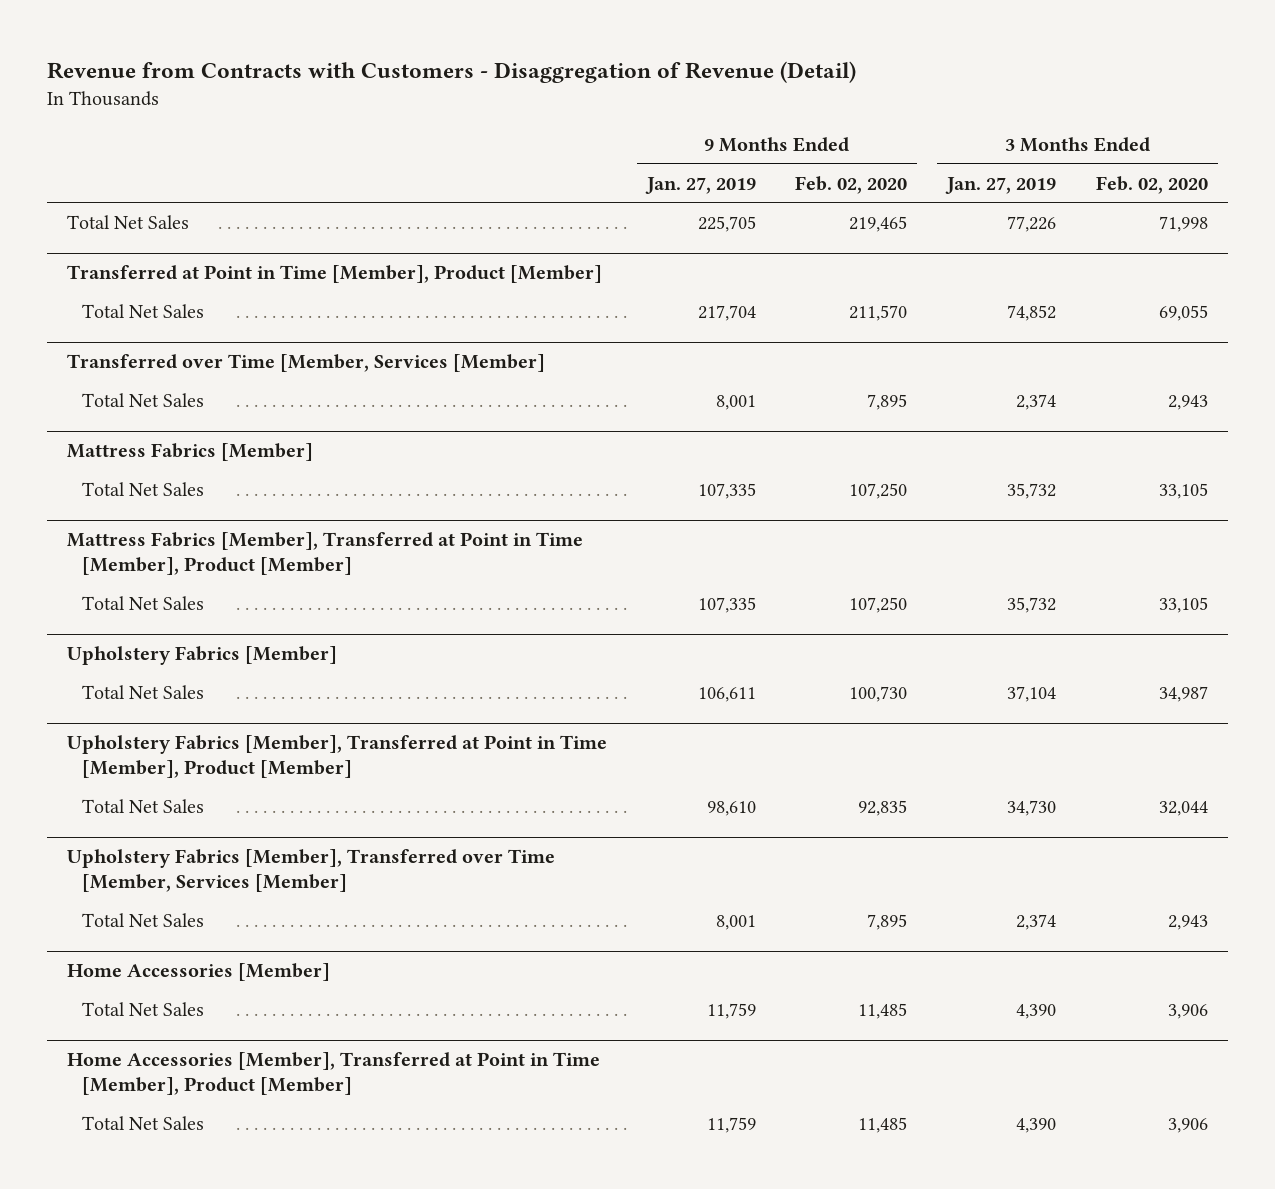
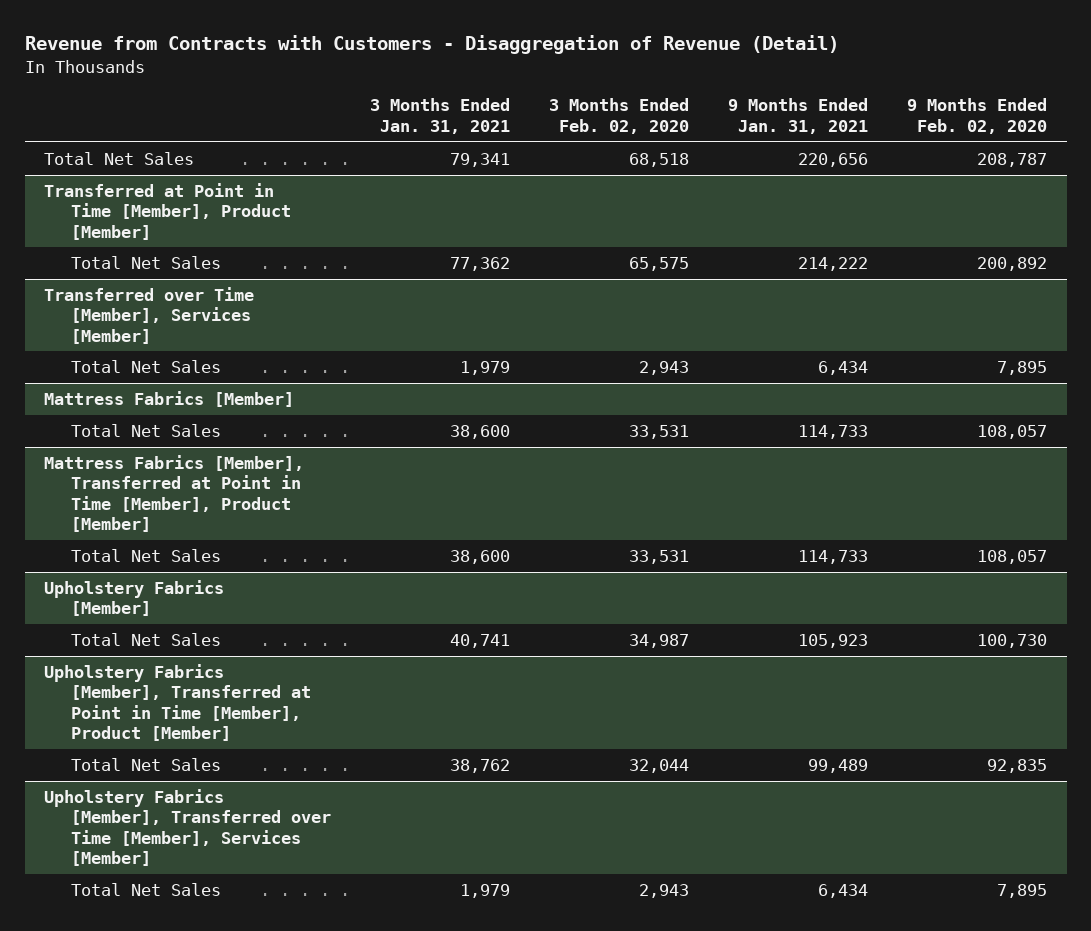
[644,176,756,194] Jan. 27, 2019 -> none
[945,176,1057,194] Jan. 27, 2019 -> none
none -> [369,98,510,134] 3 Months Ended Jan. 31, 2021
none -> [727,98,868,134] 9 Months Ended Jan. 31, 2021
[849,215,908,232] 219,465 -> [977,152,1048,167] 208,787
[1158,215,1208,232] 71,998 -> [628,152,689,167] 68,518
[849,304,908,321] 211,570 -> [977,256,1048,271] 200,892
[1158,304,1208,321] 69,055 -> [628,256,689,271] 65,575
[67,354,546,373] Transferred over Time [Member, Services [Member] -> [44,286,255,344] Transferred over Time [Member], Services [Member]
[849,482,908,499] 107,250 -> [977,424,1048,439] 108,057
[1158,482,1208,499] 33,105 -> [628,424,689,439] 33,531
[849,596,908,613] 107,250 -> [977,549,1048,564] 108,057
[1158,596,1208,613] 33,105 -> [628,549,689,564] 33,531
[67,849,556,893] Upholstery Fabrics [Member], Transferred over Time [Member, Services [Member] -> [44,788,331,867] Upholstery Fabrics [Member], Transferred over Time [Member], Services [Member]
[67,963,331,982] Home Accessories [Member] -> none
[81,1001,204,1016] Total Net Sales -> none
[67,1052,601,1096] Home Accessories [Member], Transferred at Point in Time [Member], Product [Member] -> none
[81,1115,204,1130] Total Net Sales -> none

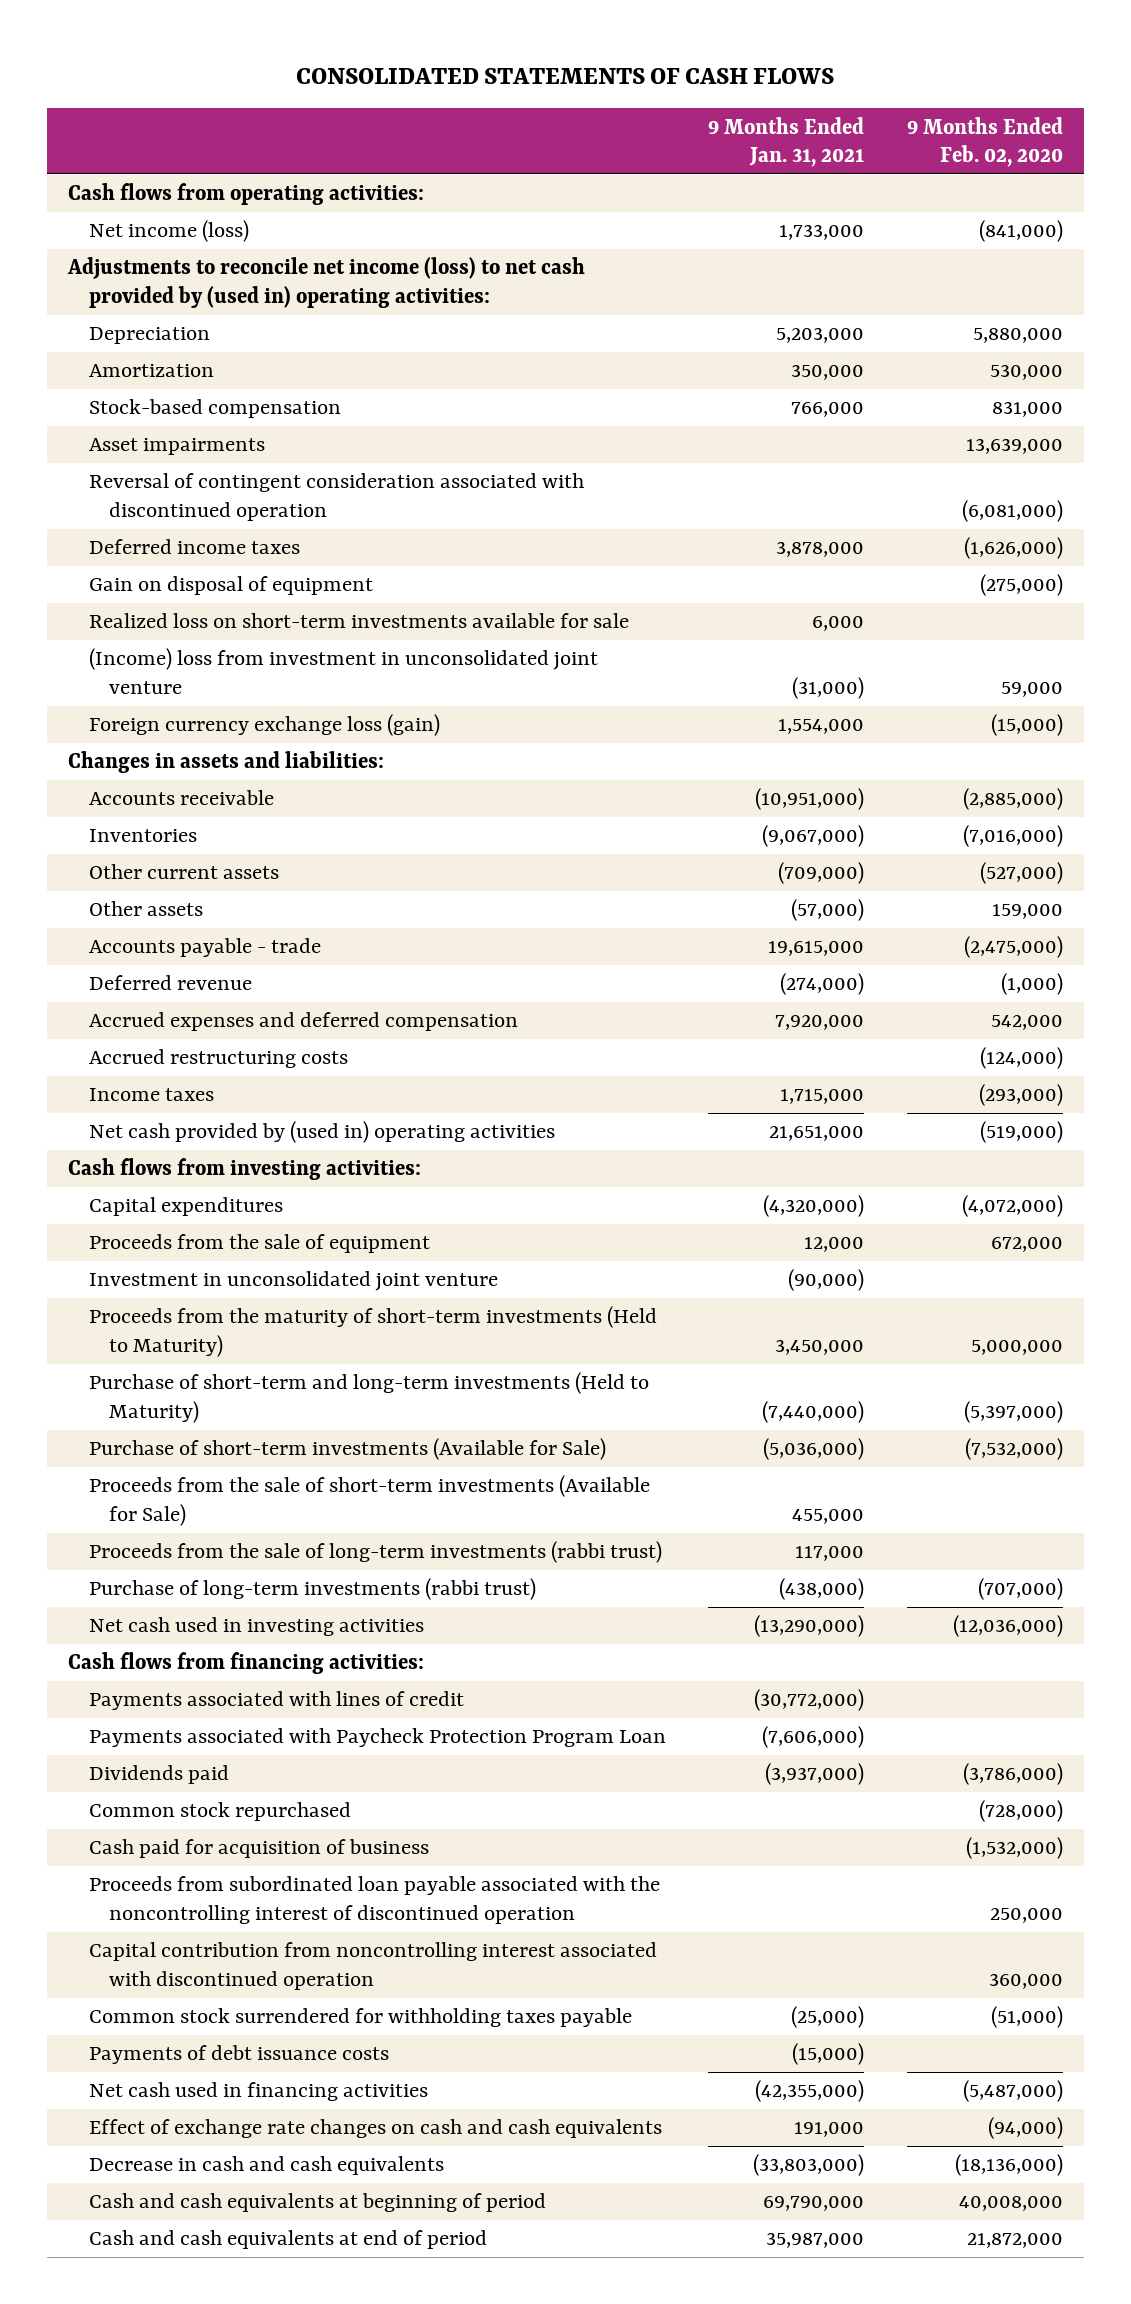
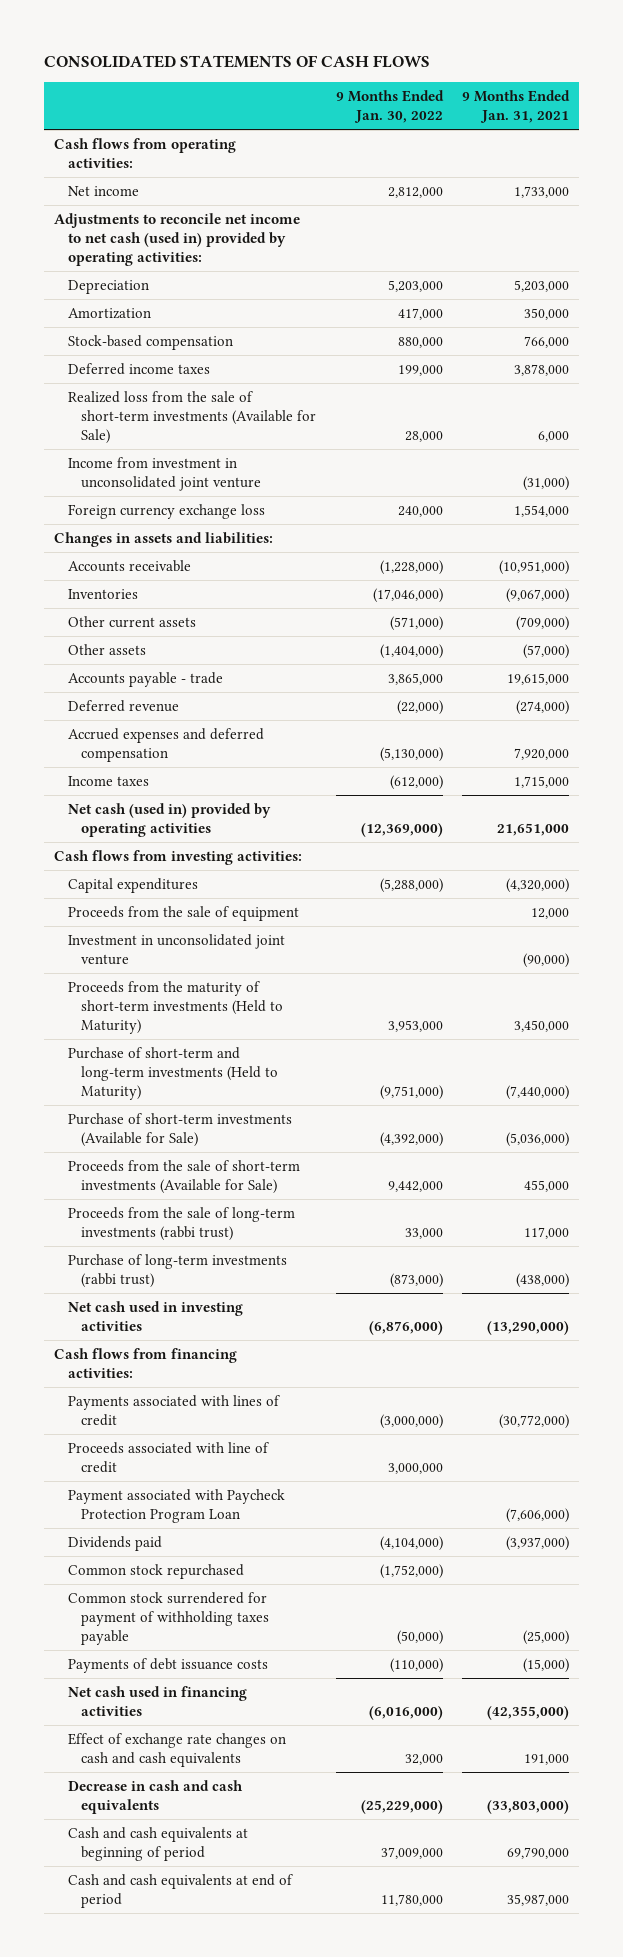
[906,116,1063,168] 9 Months Ended Feb. 02, 2020 -> none
none -> [335,89,444,124] 9 Months Ended Jan. 30, 2022
[88,220,249,243] Net income (loss) -> [67,185,139,196] Net income
[66,257,585,309] Adjustments to reconcile net income (loss) to net cash provided by (used in) operating activities: -> [53,212,300,267] Adjustments to reconcile net income to net cash (used in) provided by operating activities:
[88,438,265,456] Asset impairments -> none
[88,473,584,522] Reversal of contingent consideration associated with discontinued operation -> none
[88,576,373,596] Gain on disposal of equipment -> none
[88,613,629,629] Realized loss on short-term investments available for sale -> [67,390,317,445] Realized loss from the sale of short-term investments (Available for Sale)
[88,648,598,695] (Income) loss from investment in unconsolidated joint venture -> [67,456,262,491] Income from investment in unconsolidated joint venture
[88,714,440,737] Foreign currency exchange loss (gain) -> [67,503,265,519] Foreign currency exchange loss
[88,1049,348,1069] Accrued restructuring costs -> none
[88,1121,555,1144] Net cash provided by (used in) operating activities -> [67,802,271,837] Net cash (used in) provided by operating activities
none -> [67,1441,269,1473] Proceeds associated with line of credit
[88,1728,666,1748] Payments associated with Paycheck Protection Program Loan -> [67,1488,285,1523] Payment associated with Paycheck Protection Program Loan
[88,1839,429,1859] Cash paid for acquisition of business -> none
[88,1876,660,1925] Proceeds from subordinated loan payable associated with the noncontrolling interest of discontinued operation -> none
[88,1942,657,1991] Capital contribution from noncontrolling interest associated with discontinued operation -> none
[88,2008,632,2028] Common stock surrendered for withholding taxes payable -> [67,1591,270,1646] Common stock surrendered for payment of withholding taxes payable

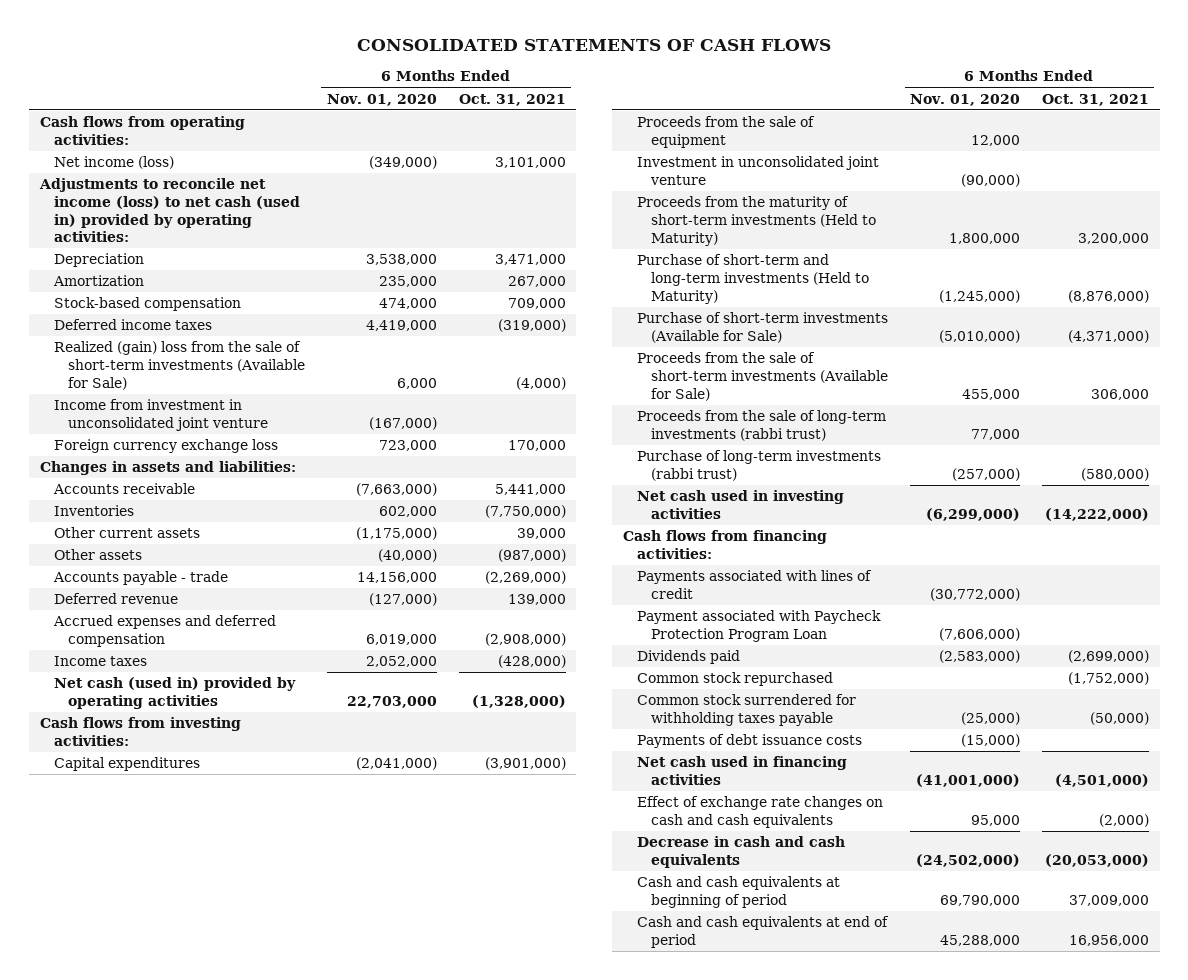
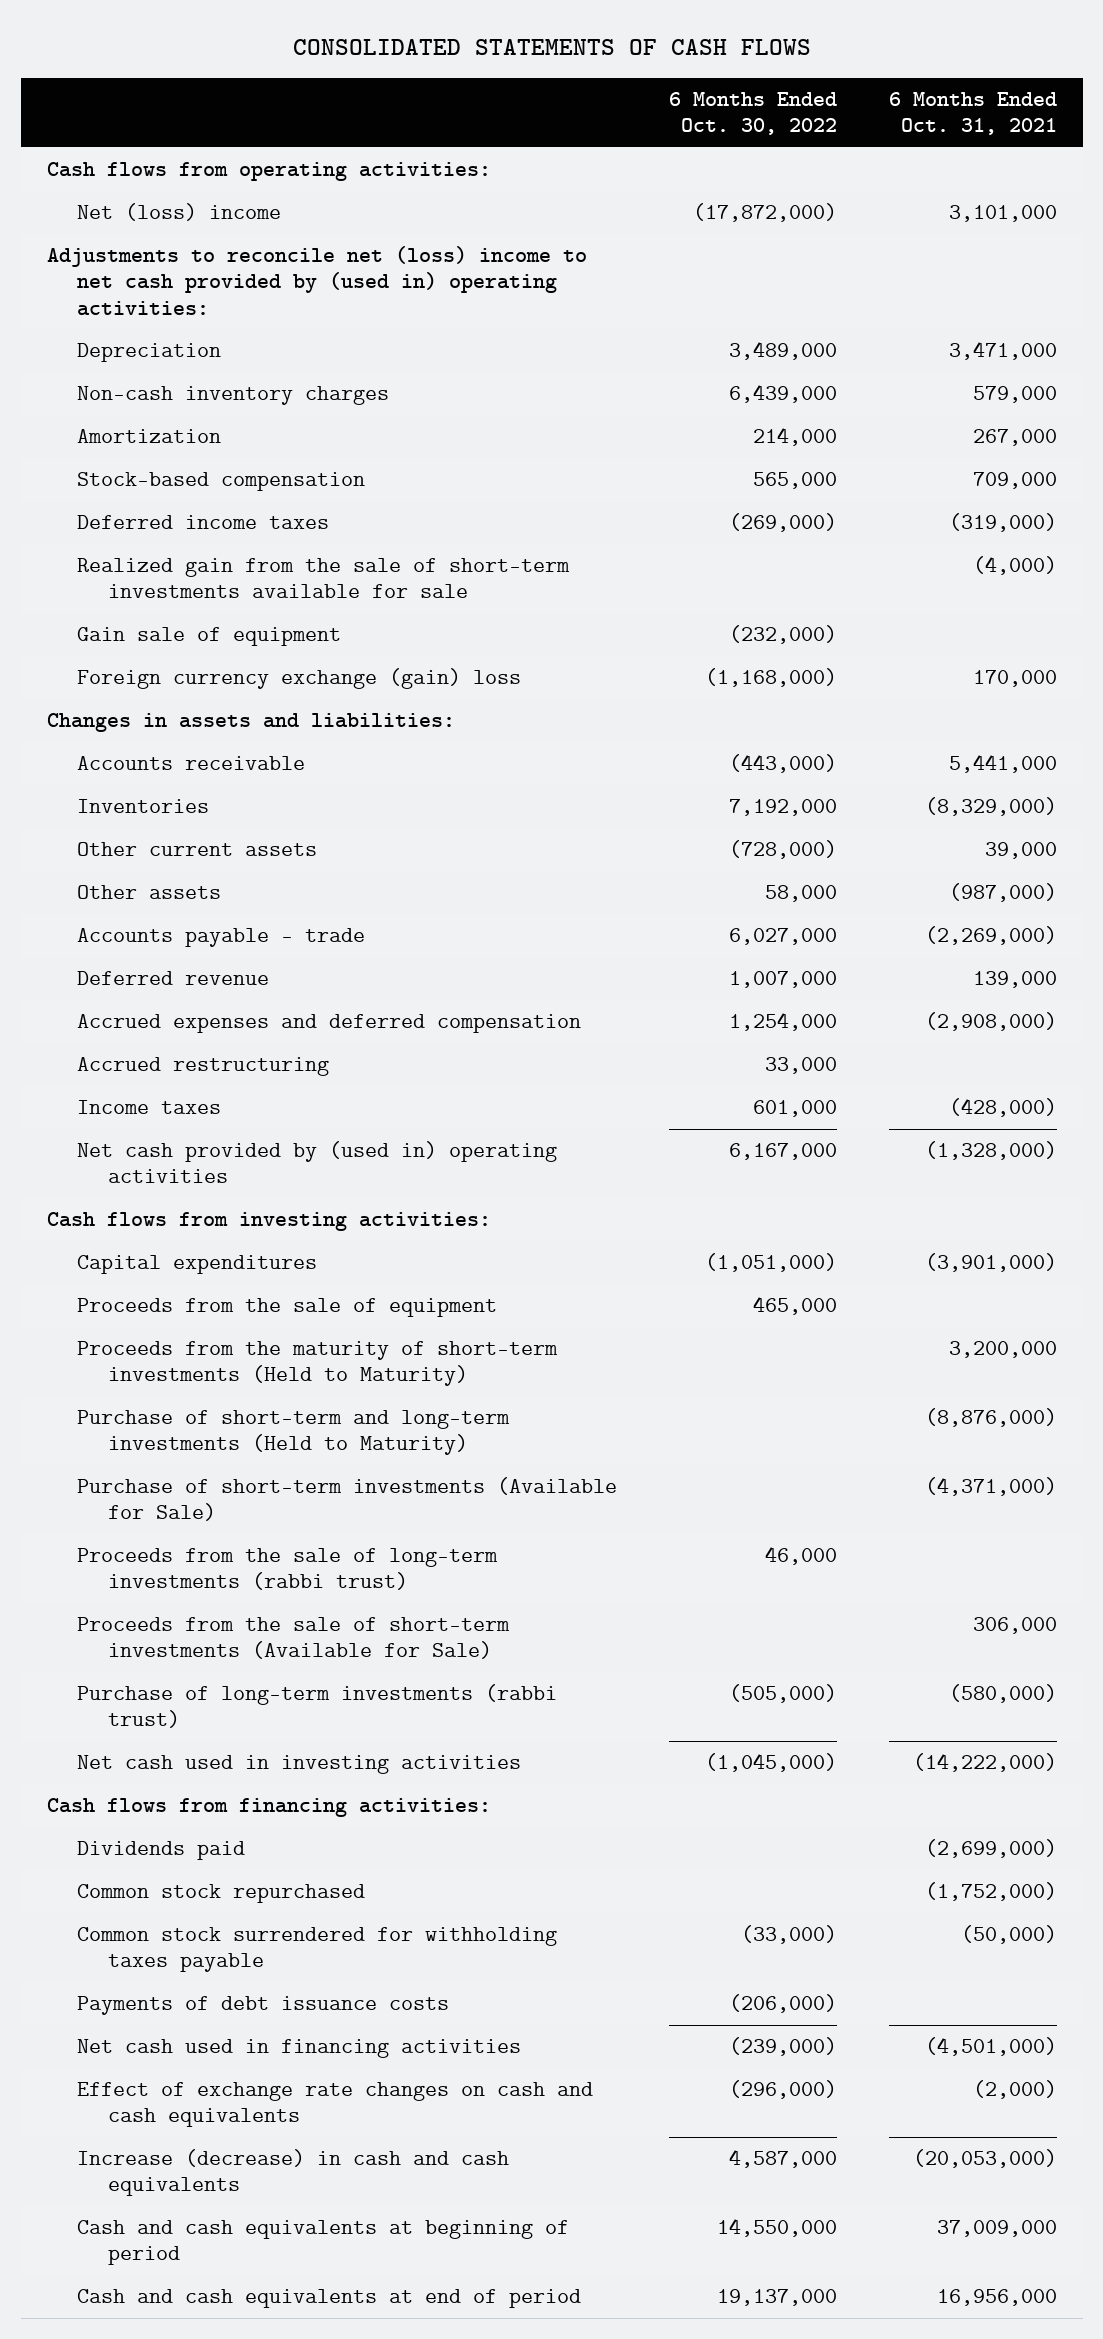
[326,93,437,106] Nov. 01, 2020 -> none
none -> [669,92,838,136] 6 Months Ended Oct. 30, 2022
[53,156,174,170] Net income (loss) -> [77,203,282,222] Net (loss) income
[38,178,300,243] Adjustments to reconcile net income (loss) to net cash (used in) provided by operating activities: -> [46,246,587,316] Adjustments to reconcile net (loss) income to net cash provided by (used in) operating activities:
none -> [77,386,390,406] Non-cash inventory charges
[53,399,269,431] Income from investment in unconsolidated joint venture -> none
[53,341,306,390] Realized (gain) loss from the sale of short-term investments (Available for Sale) -> [77,558,571,599] Realized gain from the sale of short-term investments available for sale
none -> [77,627,342,647] Gain sale of equipment
[53,439,278,454] Foreign currency exchange loss -> [77,668,522,690] Foreign currency exchange (gain) loss
[484,505,566,519] (7,750,000) -> [924,797,1057,817] (8,329,000)
none -> [77,1057,330,1077] Accrued restructuring
[53,677,296,709] Net cash (used in) provided by operating activities -> [77,1141,558,1184] Net cash provided by (used in) operating activities
[637,156,880,185] Investment in unconsolidated joint venture -> none
[637,352,889,401] Proceeds from the sale of short-term investments (Available for Sale) -> [77,1617,511,1660] Proceeds from the sale of short-term investments (Available for Sale)
[637,570,873,599] Payments associated with lines of credit -> none
[637,610,882,642] Payment associated with Paycheck Protection Program Loan -> none
[637,836,846,868] Decrease in cash and cash equivalents -> [77,2149,510,2197] Increase (decrease) in cash and cash equivalents

